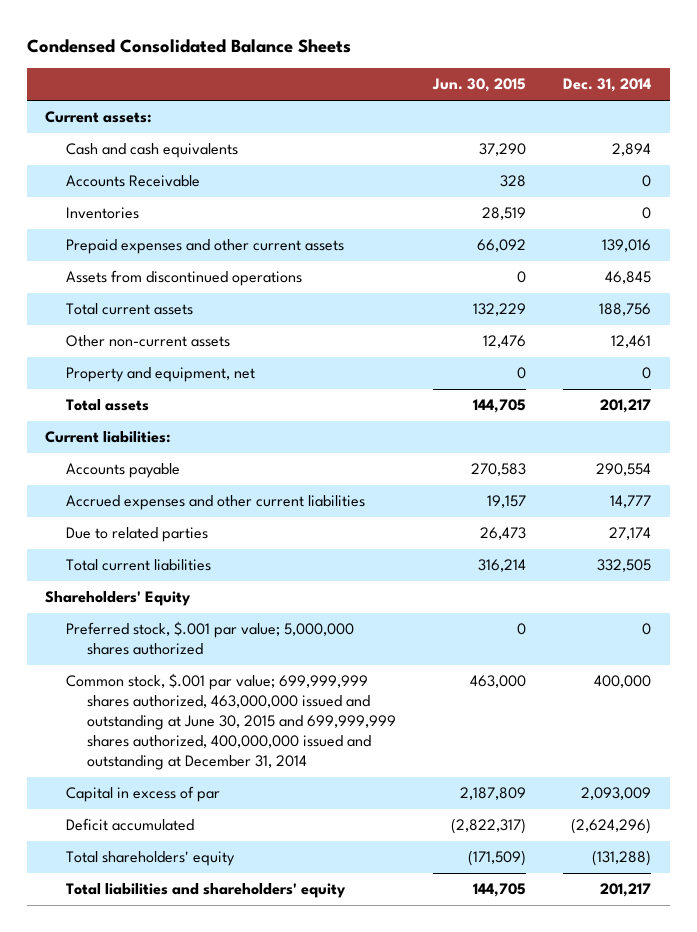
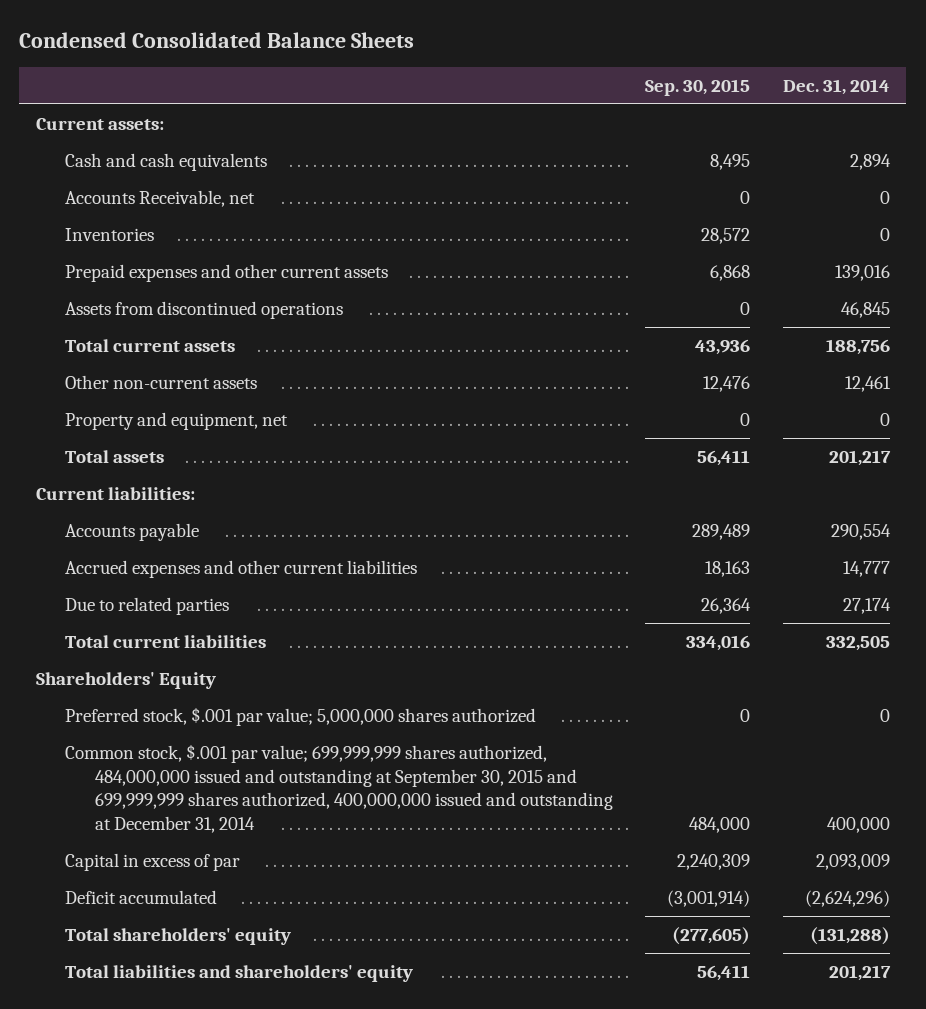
[432,78,527,93] Jun. 30, 2015 -> none
none -> [645,78,751,96] Sep. 30, 2015
[66,175,201,188] Accounts Receivable -> [65,189,256,207] Accounts Receivable, net
[66,673,397,770] Common stock, $.001 par value; 699,999,999 shares authorized, 463,000,000 issued and outstanding at June 30, 2015 and 699,999,999 shares authorized, 400,000,000 issued and outstanding at December 31, 2014 -> [65,743,613,834] Common stock, $.001 par value; 699,999,999 shares authorized, 484,000,000 issued and outstanding at September 30, 2015 and 699,999,999 shares authorized, 400,000,000 issued and outstanding at December 31, 2014

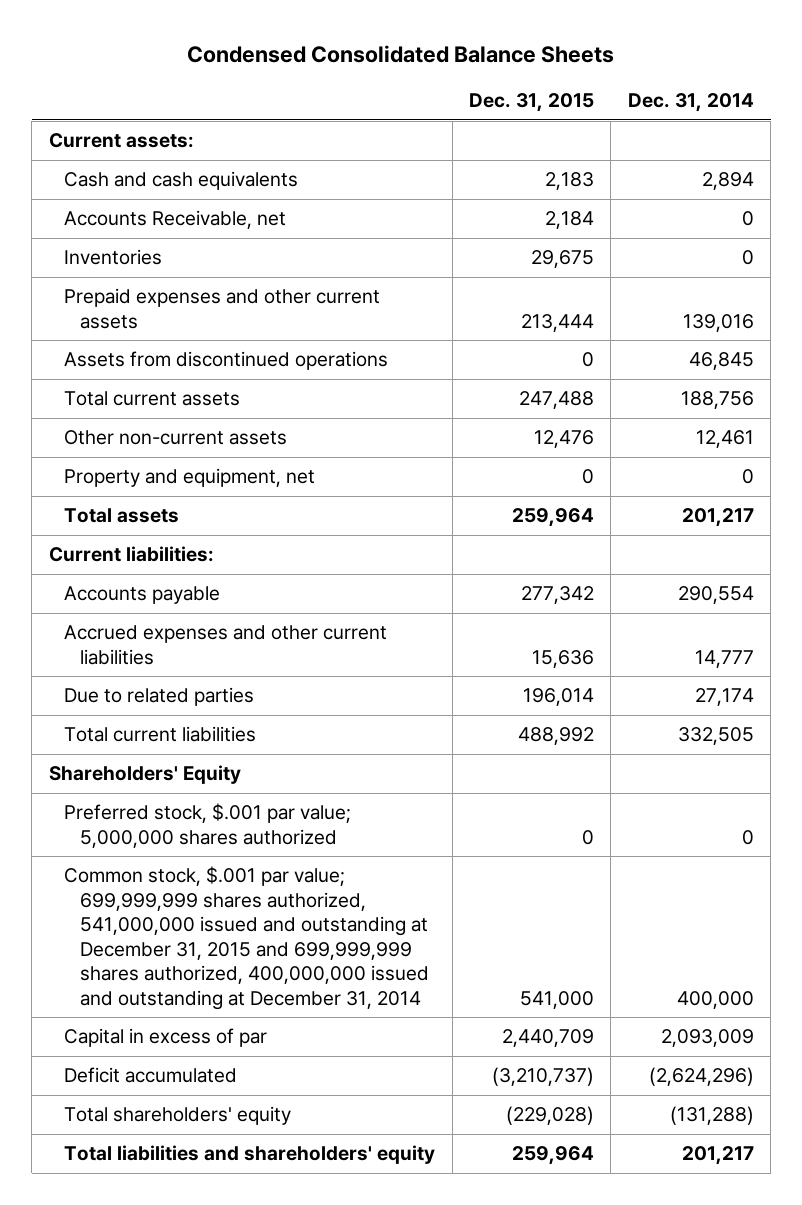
[645,78,751,96] Sep. 30, 2015 -> none
none -> [468,93,594,113] Dec. 31, 2015
[65,743,613,834] Common stock, $.001 par value; 699,999,999 shares authorized, 484,000,000 issued and outstanding at September 30, 2015 and 699,999,999 shares authorized, 400,000,000 issued and outstanding at December 31, 2014 -> [64,866,429,1010] Common stock, $.001 par value; 699,999,999 shares authorized, 541,000,000 issued and outstanding at December 31, 2015 and 699,999,999 shares authorized, 400,000,000 issued and outstanding at December 31, 2014

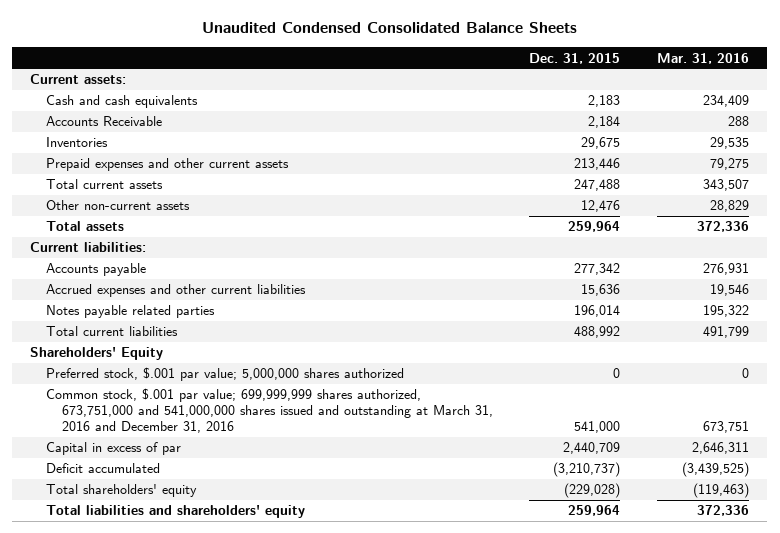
[187,44,615,63] Condensed Consolidated Balance Sheets -> [201,22,577,34] Unaudited Condensed Consolidated Balance Sheets
[627,93,754,113] Dec. 31, 2014 -> none
none -> [657,52,750,64] Mar. 31, 2016
[64,210,287,230] Accounts Receivable, net -> [46,116,163,127] Accounts Receivable
[64,351,389,371] Assets from discontinued operations -> none
[520,313,594,332] 213,444 -> [574,158,621,171] 213,446
[64,468,316,488] Property and equipment, net -> none
[64,687,255,707] Due to related parties -> [46,305,216,319] Notes payable related parties
[64,866,429,1010] Common stock, $.001 par value; 699,999,999 shares authorized, 541,000,000 issued and outstanding at December 31, 2015 and 699,999,999 shares authorized, 400,000,000 issued and outstanding at December 31, 2014 -> [46,388,493,434] Common stock, $.001 par value; 699,999,999 shares authorized, 673,751,000 and 541,000,000 shares issued and outstanding at March 31, 2016 and December 31, 2016

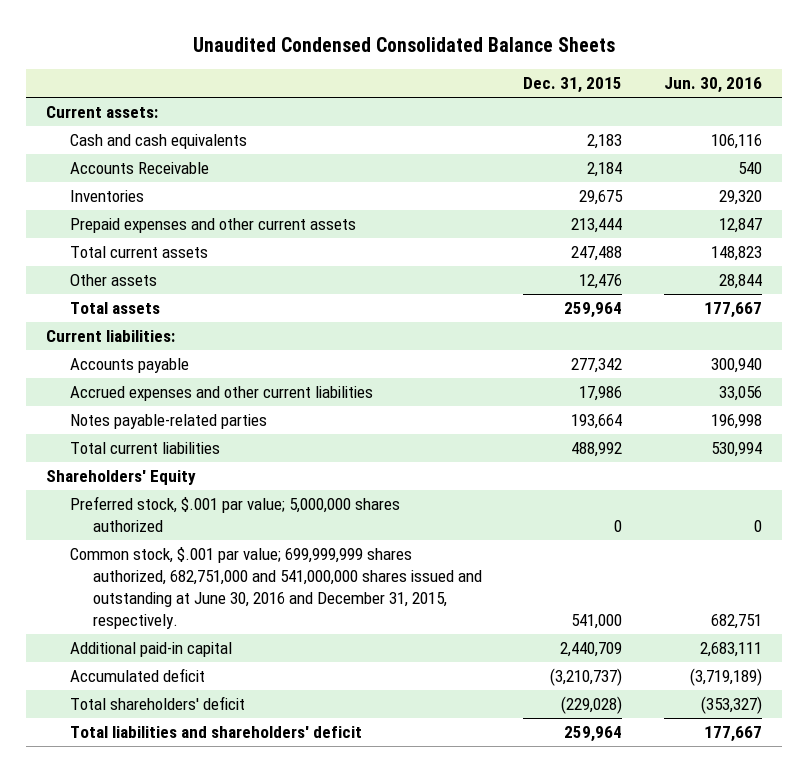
[657,52,750,64] Mar. 31, 2016 -> none
none -> [663,77,762,94] Jun. 30, 2016
[574,158,621,171] 213,446 -> [571,218,623,234] 213,444
[46,200,191,211] Other non-current assets -> [69,274,157,287] Other assets
[581,284,621,297] 15,636 -> [579,386,623,402] 17,986
[46,305,216,319] Notes payable related parties -> [69,414,267,430] Notes payable-related parties
[574,305,621,318] 196,014 -> [571,414,623,430] 193,664
[46,388,493,434] Common stock, $.001 par value; 699,999,999 shares authorized, 673,751,000 and 541,000,000 shares issued and outstanding at March 31, 2016 and December 31, 2016 -> [69,547,482,630] Common stock, $.001 par value; 699,999,999 shares authorized, 682,751,000 and 541,000,000 shares issued and outstanding at June 30, 2016 and December 31, 2015, respectively.
[46,442,182,456] Capital in excess of par -> [69,642,232,658] Additional paid-in capital
[46,463,161,474] Deficit accumulated -> [69,668,205,683] Accumulated deficit
[46,484,198,498] Total shareholders' equity -> [69,696,245,711] Total shareholders' deficit
[46,505,306,519] Total liabilities and shareholders' equity -> [69,726,362,739] Total liabilities and shareholders' deficit

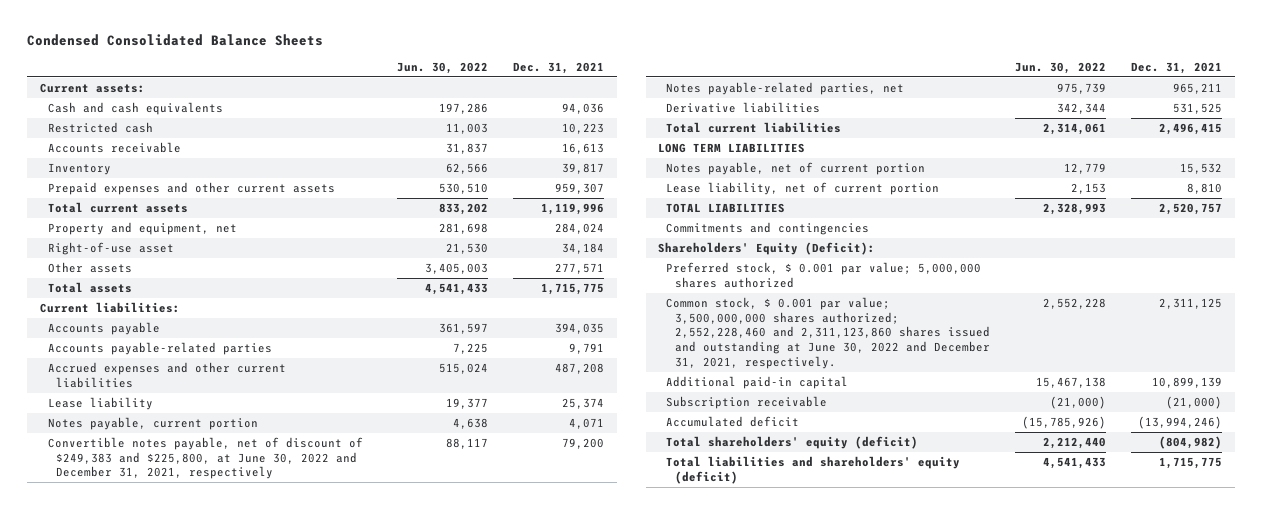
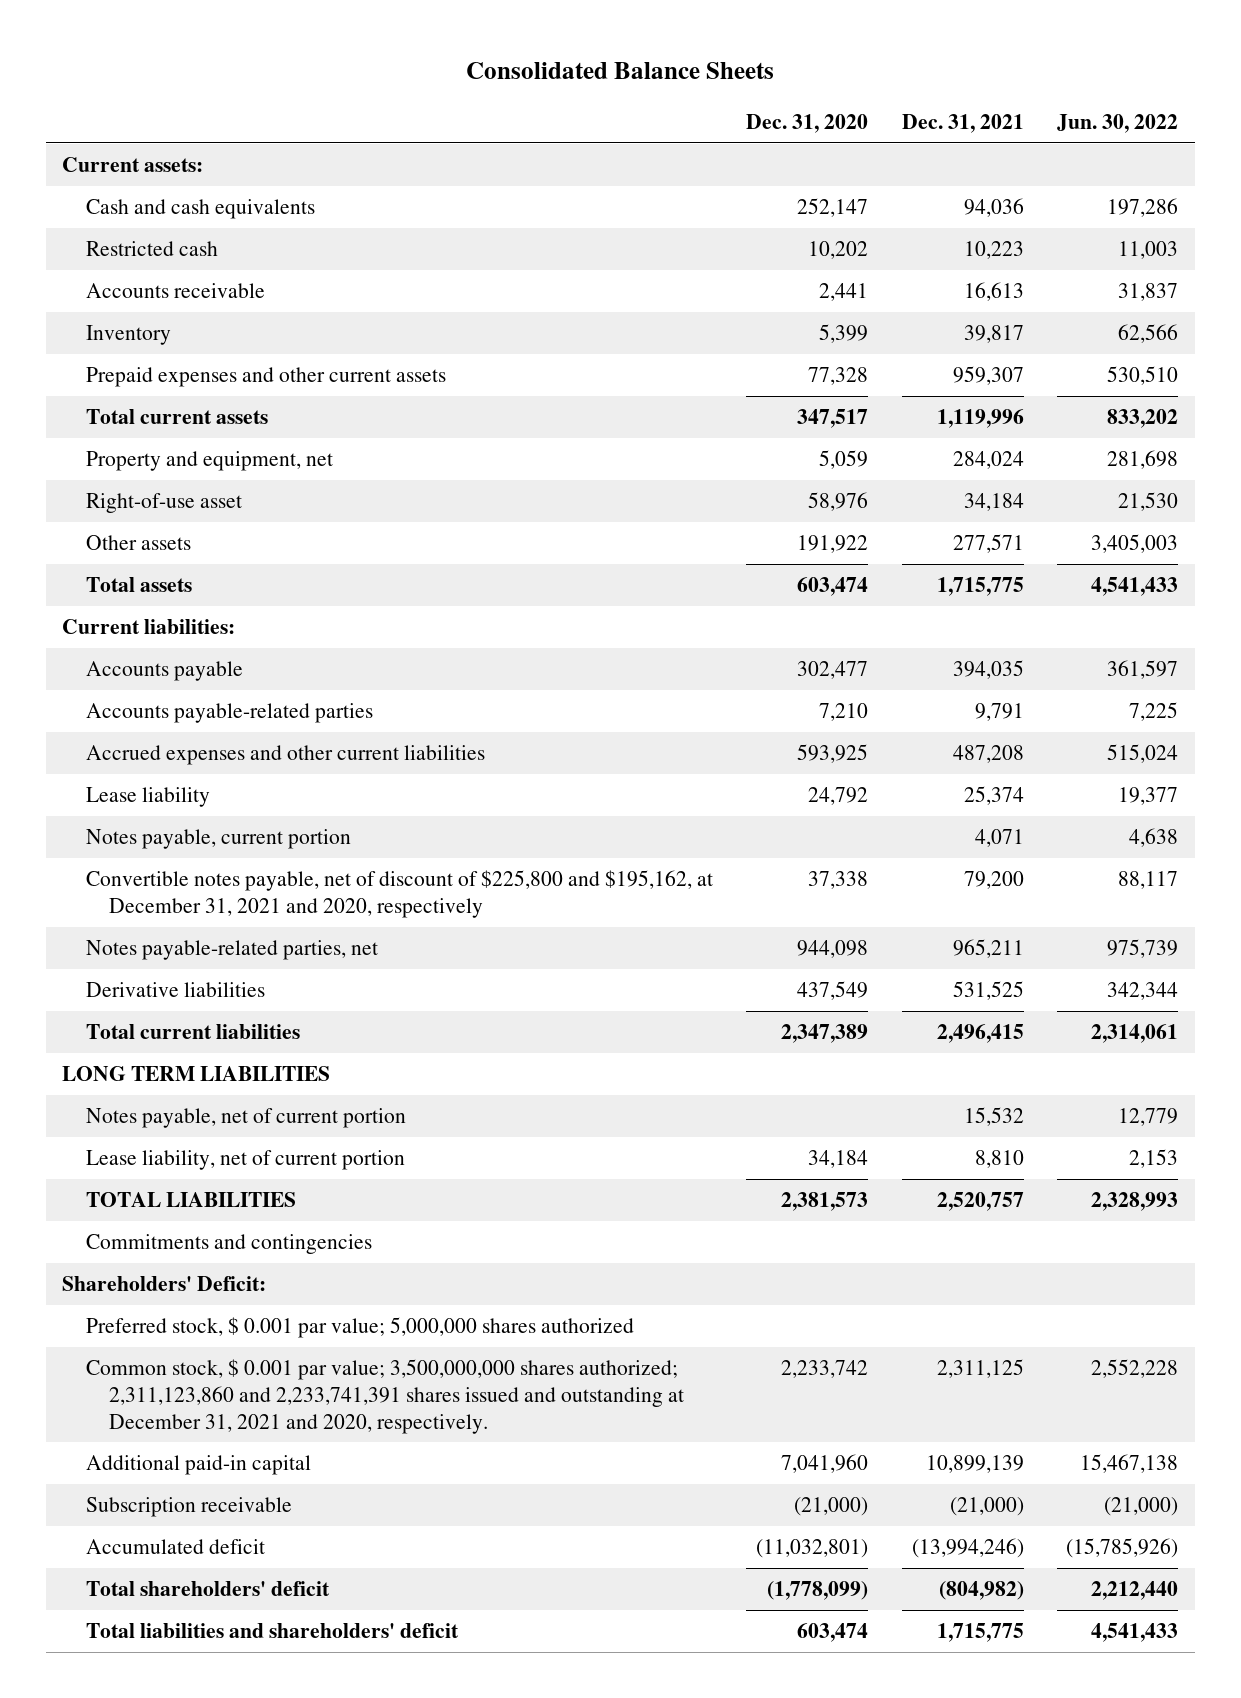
[27,34,324,47] Condensed Consolidated Balance Sheets -> [466,62,775,80] Consolidated Balance Sheets
none -> [746,114,869,134] Dec. 31, 2020
[48,437,364,480] Convertible notes payable, net of discount of $249,383 and $225,800, at June 30, 2022 and December 31, 2021, respectively -> [85,870,713,918] Convertible notes payable, net of discount of $225,800 and $195,162, at December 31, 2021 and 2020, respectively
[658,242,876,256] Shareholders' Equity (Deficit): -> [62,1276,267,1292] Shareholders' Deficit:
[666,297,990,369] Common stock, $ 0.001 par value; 3,500,000,000 shares authorized; 2,552,228,460 and 2,311,123,860 shares issued and outstanding at June 30, 2022 and December 31, 2021, respectively. -> [85,1359,684,1434] Common stock, $ 0.001 par value; 3,500,000,000 shares authorized; 2,311,123,860 and 2,233,741,391 shares issued and outstanding at December 31, 2021 and 2020, respectively.
[666,436,919,450] Total shareholders' equity (deficit) -> [85,1581,330,1597] Total shareholders' deficit
[666,456,961,484] Total liabilities and shareholders' equity (deficit) -> [85,1623,459,1639] Total liabilities and shareholders' deficit

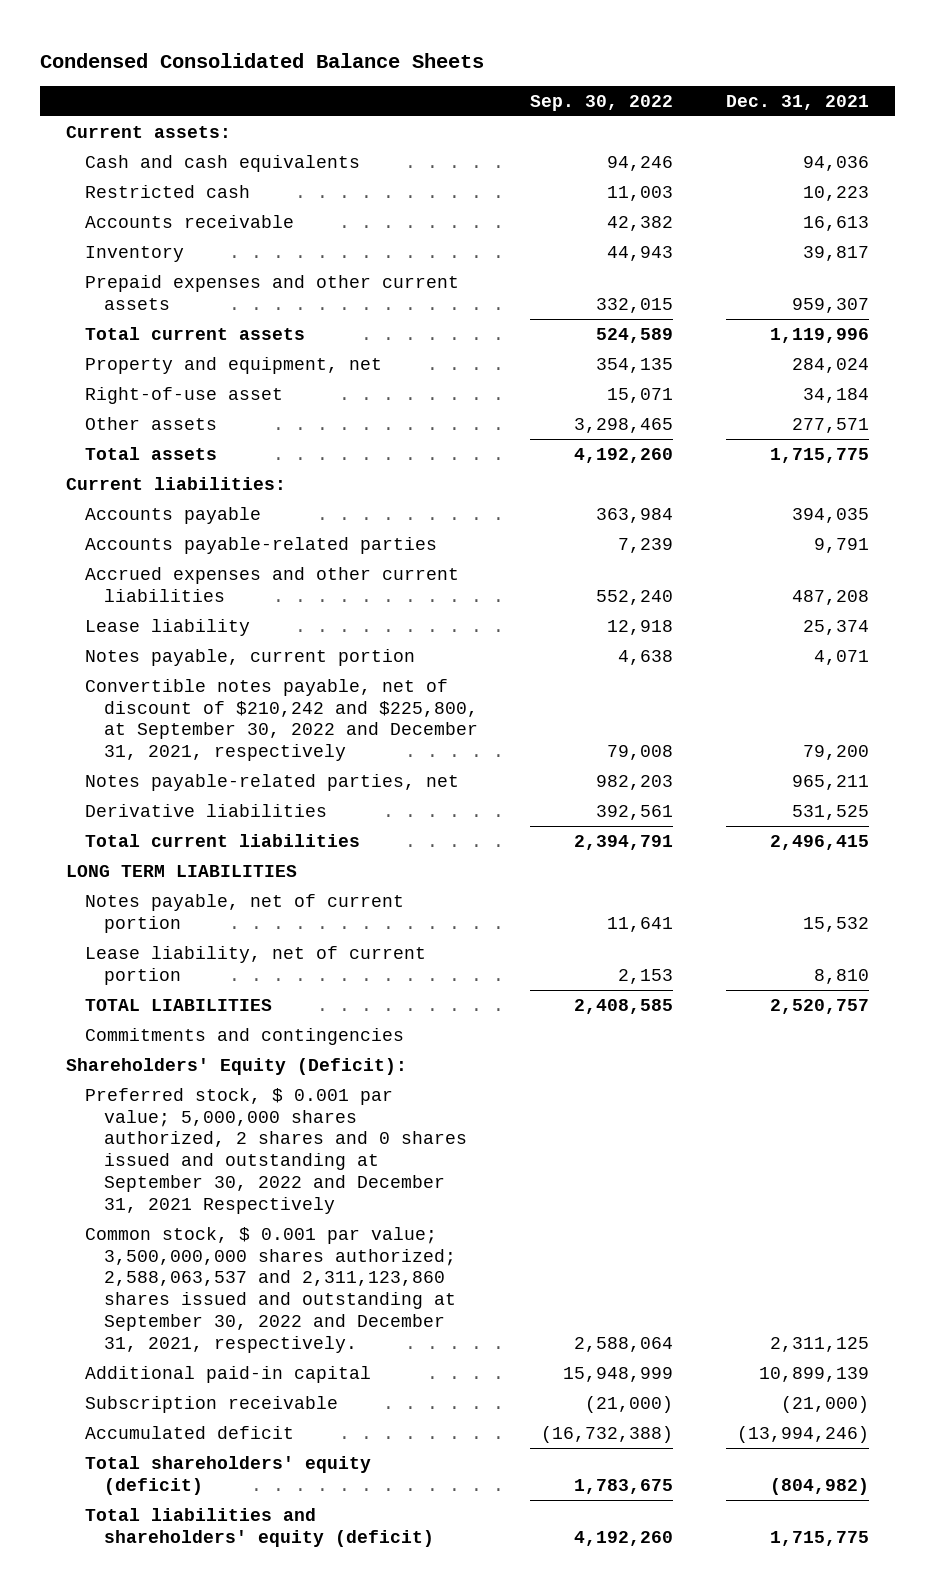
[466,62,775,80] Consolidated Balance Sheets -> [40,52,485,68] Condensed Consolidated Balance Sheets
[746,114,869,134] Dec. 31, 2020 -> none
[1057,114,1179,134] Jun. 30, 2022 -> none
none -> [530,94,674,111] Sep. 30, 2022
[85,870,713,918] Convertible notes payable, net of discount of $225,800 and $195,162, at December 31, 2021 and 2020, respectively -> [85,679,478,762] Convertible notes payable, net of discount of $210,242 and $225,800, at September 30, 2022 and December 31, 2021, respectively
[62,1276,267,1292] Shareholders' Deficit: -> [66,1058,408,1076] Shareholders' Equity (Deficit):
[85,1317,634,1339] Preferred stock, $ 0.001 par value; 5,000,000 shares authorized -> [85,1088,467,1214] Preferred stock, $ 0.001 par value; 5,000,000 shares authorized, 2 shares and 0 shares issued and outstanding at September 30, 2022 and December 31, 2021 Respectively
[85,1359,684,1434] Common stock, $ 0.001 par value; 3,500,000,000 shares authorized; 2,311,123,860 and 2,233,741,391 shares issued and outstanding at December 31, 2021 and 2020, respectively. -> [85,1227,456,1353] Common stock, $ 0.001 par value; 3,500,000,000 shares authorized; 2,588,063,537 and 2,311,123,860 shares issued and outstanding at September 30, 2022 and December 31, 2021, respectively.
[85,1581,330,1597] Total shareholders' deficit -> [85,1456,372,1495] Total shareholders' equity (deficit)
[85,1623,459,1639] Total liabilities and shareholders' deficit -> [85,1508,434,1547] Total liabilities and shareholders' equity (deficit)

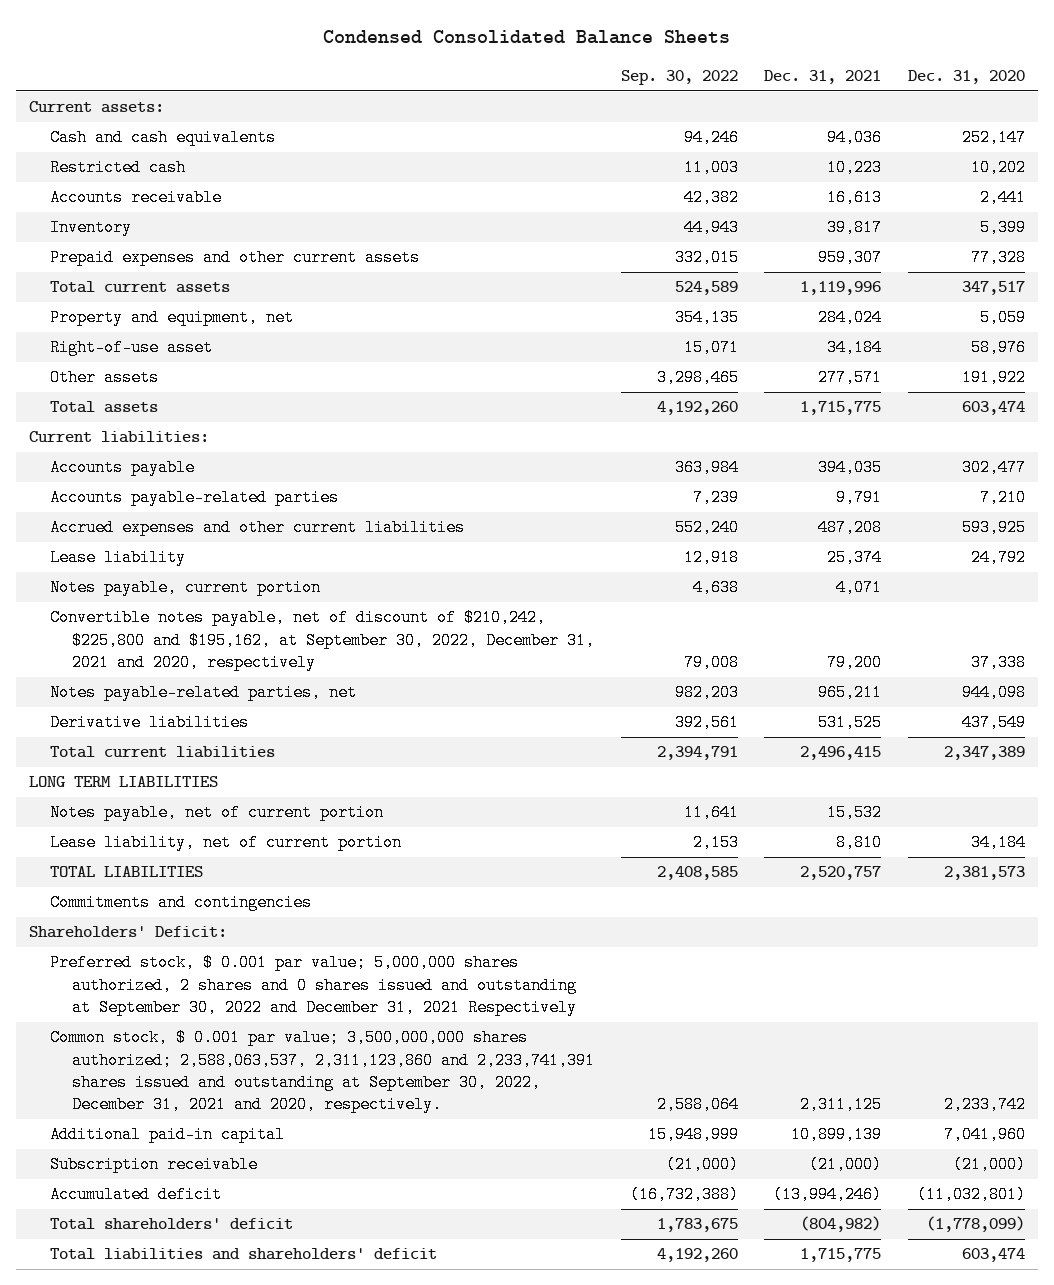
none -> [907,70,1025,85] Dec. 31, 2020
[85,679,478,762] Convertible notes payable, net of discount of $210,242 and $225,800, at September 30, 2022 and December 31, 2021, respectively -> [50,609,595,672] Convertible notes payable, net of discount of $210,242, $225,800 and $195,162, at September 30, 2022, December 31, 2021 and 2020, respectively
[66,1058,408,1076] Shareholders' Equity (Deficit): -> [28,926,227,939] Shareholders' Deficit:
[85,1227,456,1353] Common stock, $ 0.001 par value; 3,500,000,000 shares authorized; 2,588,063,537 and 2,311,123,860 shares issued and outstanding at September 30, 2022 and December 31, 2021, respectively. -> [50,1029,595,1114] Common stock, $ 0.001 par value; 3,500,000,000 shares authorized; 2,588,063,537, 2,311,123,860 and 2,233,741,391 shares issued and outstanding at September 30, 2022, December 31, 2021 and 2020, respectively.
[85,1456,372,1495] Total shareholders' equity (deficit) -> [50,1218,294,1231] Total shareholders' deficit
[85,1508,434,1547] Total liabilities and shareholders' equity (deficit) -> [50,1248,438,1261] Total liabilities and shareholders' deficit

